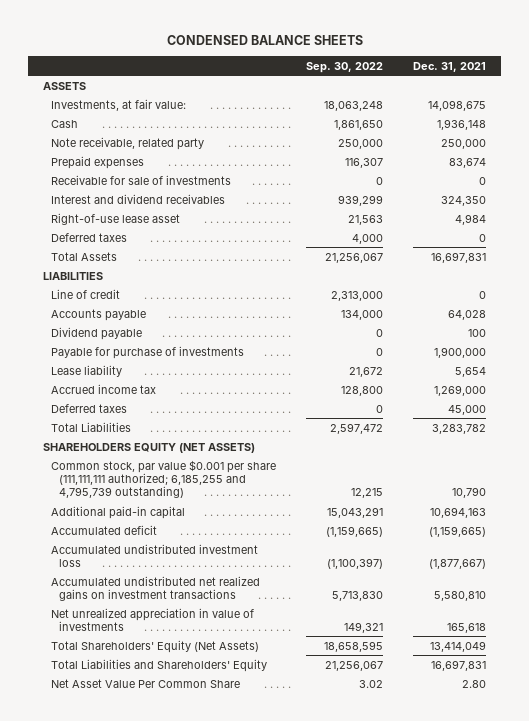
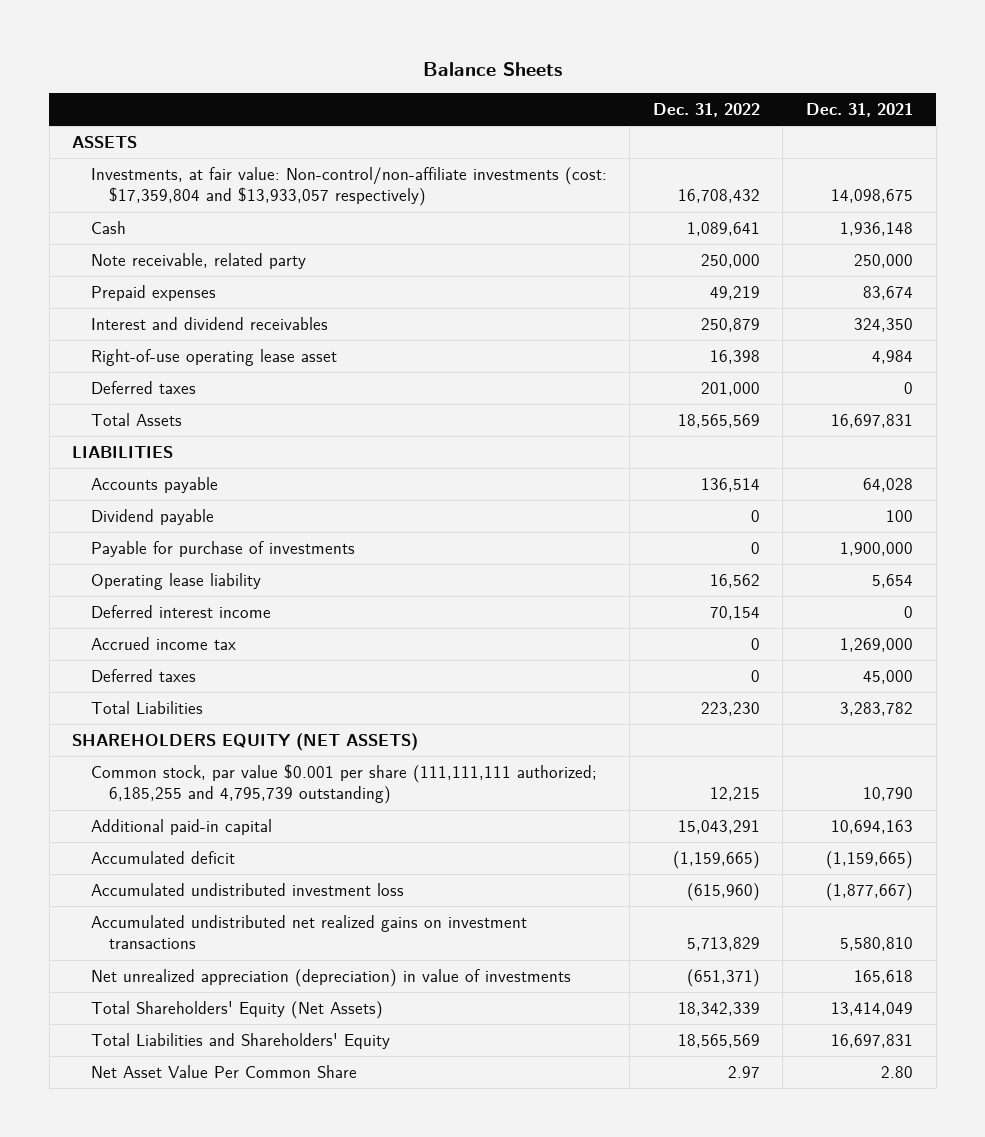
[166,35,363,46] CONDENSED BALANCE SHEETS -> [422,61,562,76] Balance Sheets
[306,61,384,73] Sep. 30, 2022 -> none
none -> [652,102,760,117] Dec. 31, 2022
[50,98,186,111] Investments, at fair value: -> [90,167,607,207] Investments, at fair value: Non-control/non-affiliate investments (cost: $17,359,804 and $13,933,057 respectively)
[50,174,231,185] Receivable for sale of investments -> none
[50,212,180,225] Right-of-use lease asset -> [90,349,337,367] Right-of-use operating lease asset
[50,288,120,299] Line of credit -> none
[50,364,122,377] Lease liability -> [90,573,261,591] Operating lease liability
none -> [90,605,271,619] Deferred interest income
[50,607,254,631] Net unrealized appreciation in value of investments -> [90,969,571,988] Net unrealized appreciation (depreciation) in value of investments

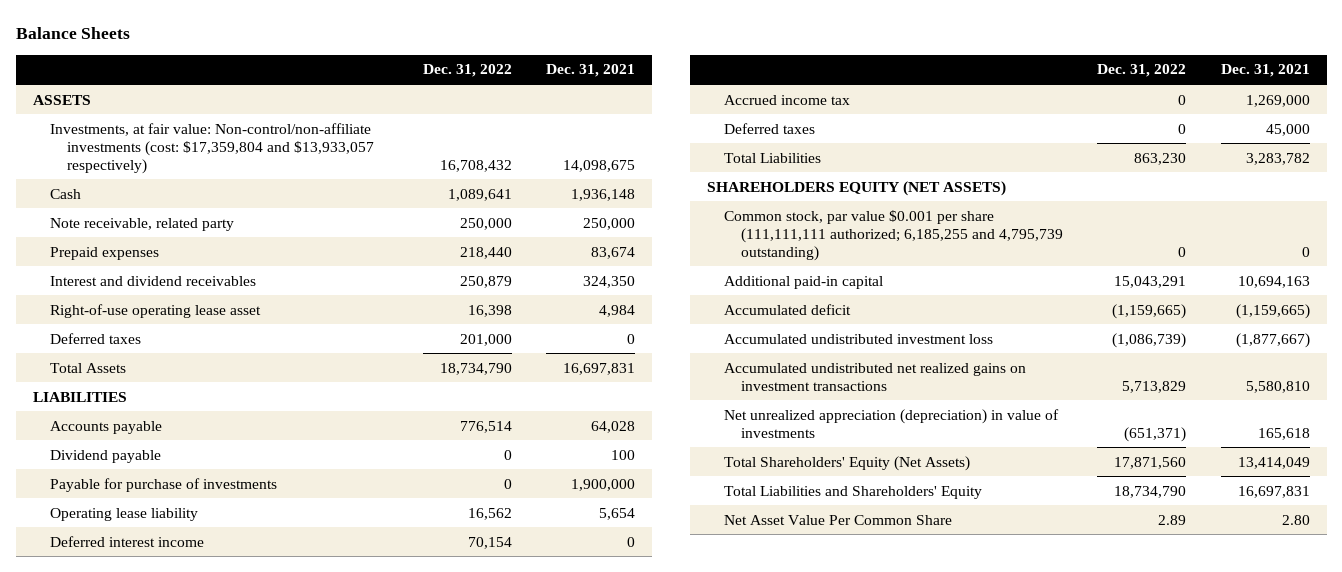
[709,286,760,301] 49,219 -> [459,246,512,259] 218,440
[677,414,760,429] 18,565,569 -> [439,362,512,375] 18,734,790
[700,478,760,493] 136,514 -> [459,420,512,433] 776,514
[700,702,760,717] 223,230 -> [1134,152,1187,165] 863,230
[709,787,760,802] 12,215 -> [1178,246,1187,257] 0
[862,787,913,802] 10,790 -> [1301,246,1310,257] 0
[686,883,760,902] (615,960) -> [1112,332,1187,348] (1,086,739)
[677,1002,760,1017] 18,342,339 -> [1114,456,1187,469] 17,871,560
[677,1034,760,1049] 18,565,569 -> [1114,485,1187,498] 18,734,790
[727,1066,760,1079] 2.97 -> [1158,514,1187,525] 2.89

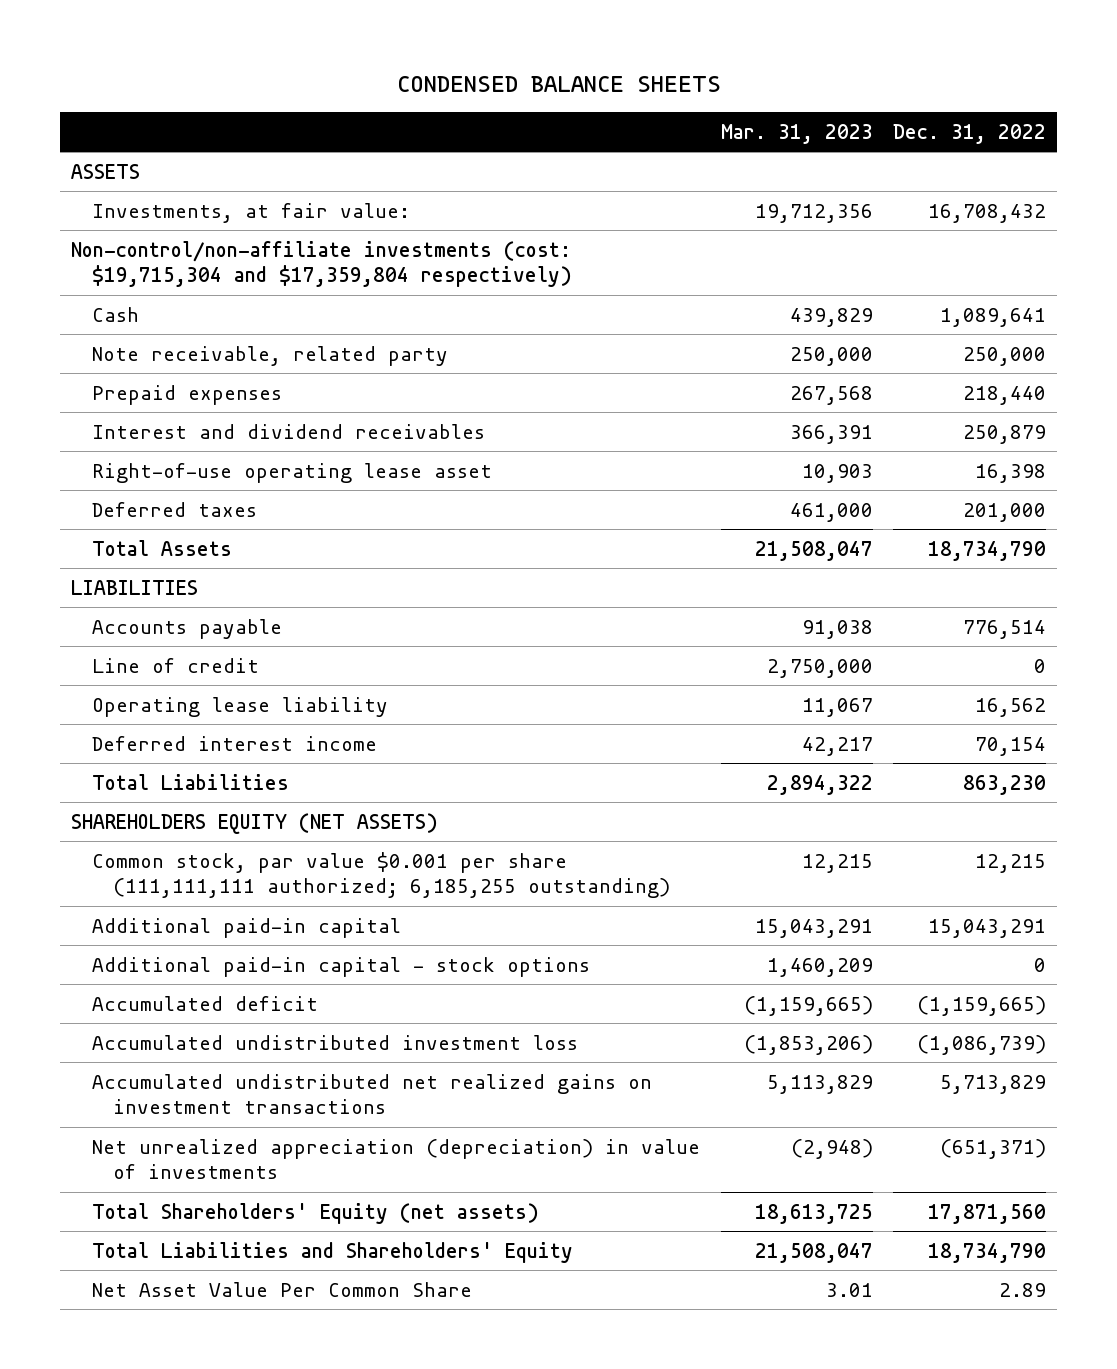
[15,27,130,40] Balance Sheets -> [396,75,721,92] CONDENSED BALANCE SHEETS
[545,64,635,78] Dec. 31, 2021 -> none
none -> [720,123,873,144] Mar. 31, 2023
[49,122,374,174] Investments, at fair value: Non-control/non-affiliate investments (cost: $17,359,804 and $13,933,057 respectively) -> [91,202,410,223] Investments, at fair value:
none -> [70,240,572,288] Non-control/non-affiliate investments (cost: $19,715,304 and $17,359,804 respectively)
[49,449,161,463] Dividend payable -> none
[49,477,277,492] Payable for purchase of investments -> none
none -> [91,657,259,673] Line of credit
[724,94,851,105] Accrued income tax -> none
[724,122,816,134] Deferred taxes -> none
[724,209,1064,261] Common stock, par value $0.001 per share (111,111,111 authorized; 6,185,255 and 4,795,739 outstanding) -> [91,851,670,899] Common stock, par value $0.001 per share (111,111,111 authorized; 6,185,255 outstanding)
[1178,246,1187,257] 0 -> [975,853,1047,873] 12,215
none -> [91,956,590,977] Additional paid-in capital - stock options
[724,455,971,471] Total Shareholders' Equity (Net Assets) -> [91,1202,539,1224] Total Shareholders' Equity (net assets)

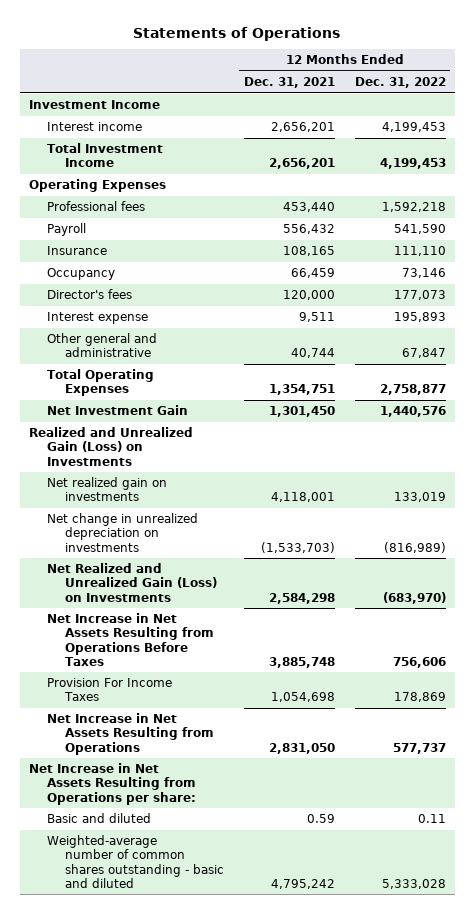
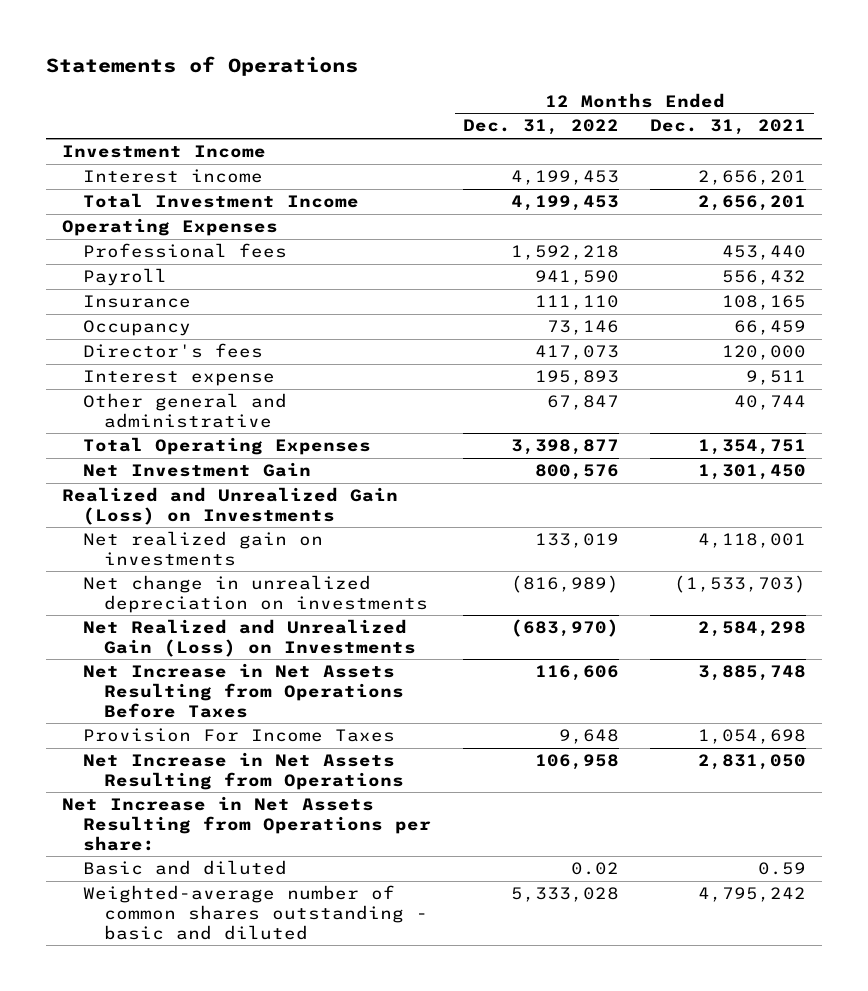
[393,224,446,235] 541,590 -> [534,270,619,286] 941,590
[393,290,446,301] 177,073 -> [534,345,619,361] 417,073
[379,384,446,396] 2,758,877 -> [510,439,619,456] 3,398,877
[379,406,446,418] 1,440,576 -> [534,464,619,481] 800,576
[392,656,446,668] 756,606 -> [534,665,619,682] 116,606
[393,692,446,703] 178,869 -> [558,729,619,745] 9,648
[392,742,446,754] 577,737 -> [534,754,619,771] 106,958
[417,814,446,824] 0.11 -> [570,862,619,876] 0.02

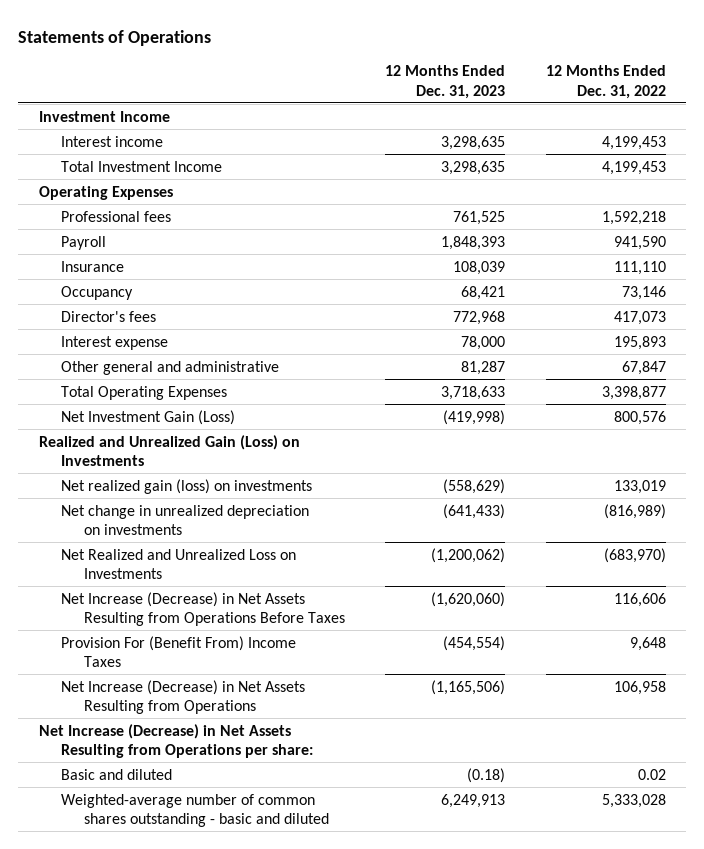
[650,119,807,136] Dec. 31, 2021 -> none
none -> [385,65,506,99] 12 Months Ended Dec. 31, 2023
[82,462,311,478] Net Investment Gain -> [61,409,236,425] Net Investment Gain (Loss)
[82,531,323,566] Net realized gain on investments -> [61,478,313,494] Net realized gain (loss) on investments
[82,619,416,657] Net Realized and Unrealized Gain (Loss) on Investments -> [61,548,297,579] Net Realized and Unrealized Loss on Investments
[82,663,404,718] Net Increase in Net Assets Resulting from Operations Before Taxes -> [61,591,345,626] Net Increase (Decrease) in Net Assets Resulting from Operations Before Taxes
[82,728,395,743] Provision For Income Taxes -> [61,635,297,667] Provision For (Benefit From) Income Taxes
[82,752,404,790] Net Increase in Net Assets Resulting from Operations -> [61,679,306,714] Net Increase (Decrease) in Net Assets Resulting from Operations
[61,796,431,851] Net Increase in Net Assets Resulting from Operations per share: -> [38,723,314,758] Net Increase (Decrease) in Net Assets Resulting from Operations per share:

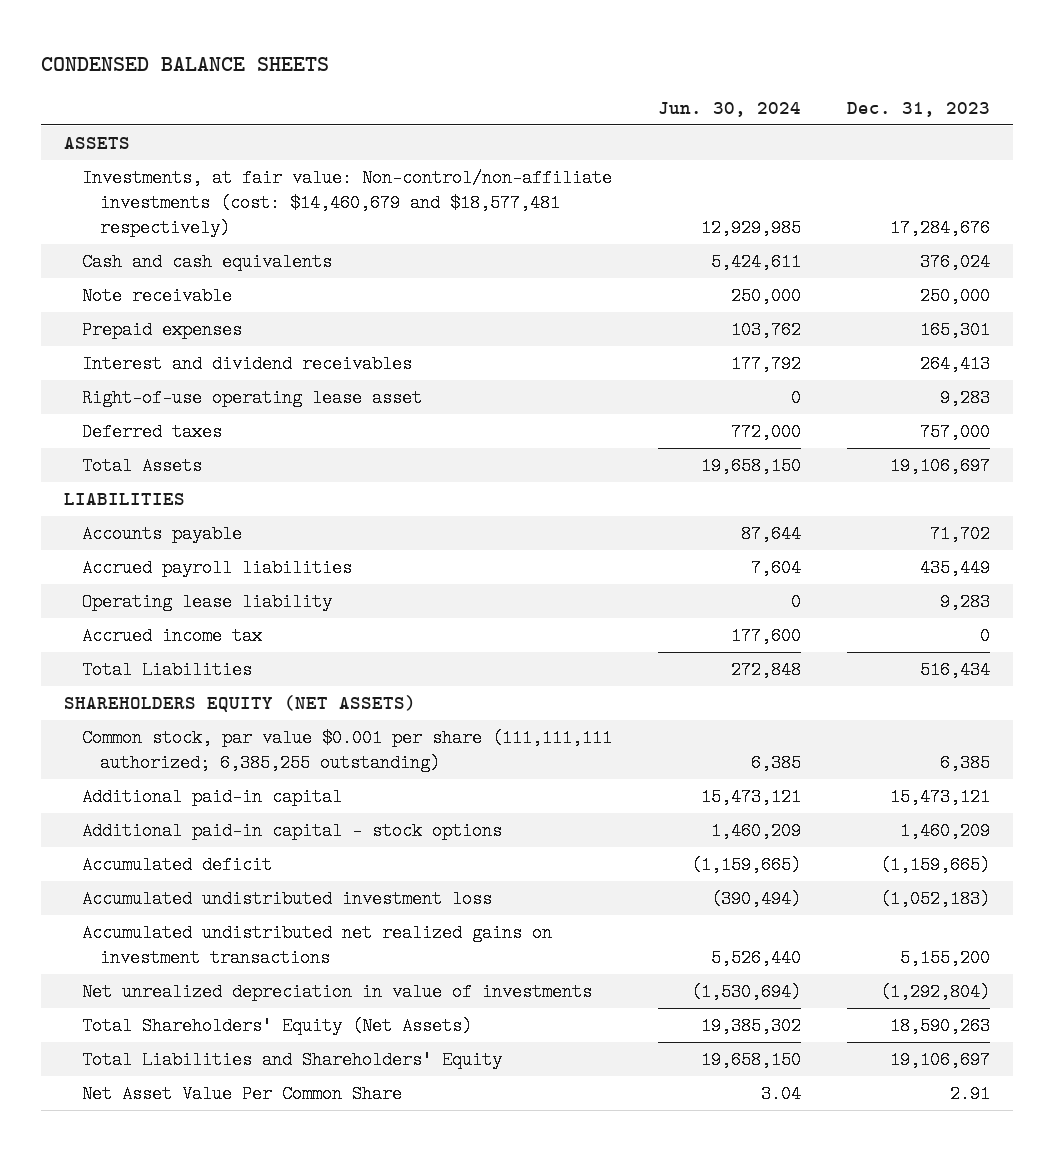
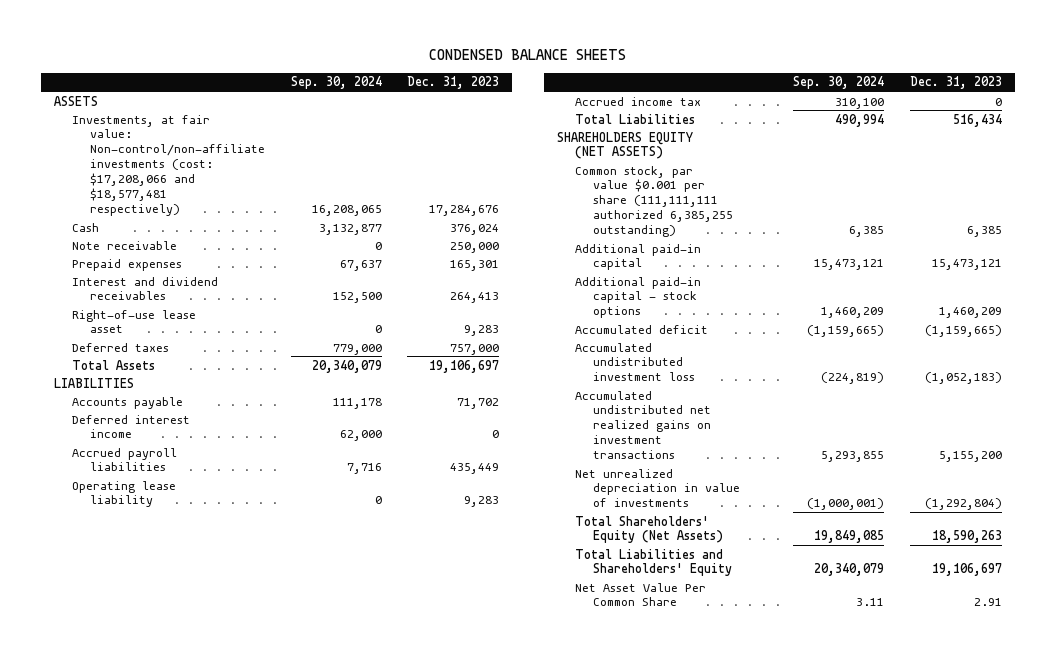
[658,101,802,117] Jun. 30, 2024 -> none
none -> [290,76,382,90] Sep. 30, 2024
[81,168,612,237] Investments, at fair value: Non-control/non-affiliate investments (cost: $14,460,679 and $18,577,481 respectively) -> [71,114,265,216] Investments, at fair value: Non-control/non-affiliate investments (cost: $17,208,066 and $18,577,481 respectively)
[81,252,332,271] Cash and cash equivalents -> [71,222,99,232] Cash
[81,388,422,407] Right-of-use operating lease asset -> [71,309,196,334] Right-of-use lease asset
none -> [71,414,190,439] Deferred interest income
[81,728,612,772] Common stock, par value $0.001 per share (111,111,111 authorized; 6,385,255 outstanding) -> [574,165,733,238] Common stock, par value $0.001 per share (111,111,111 authorized 6,385,255 outstanding)

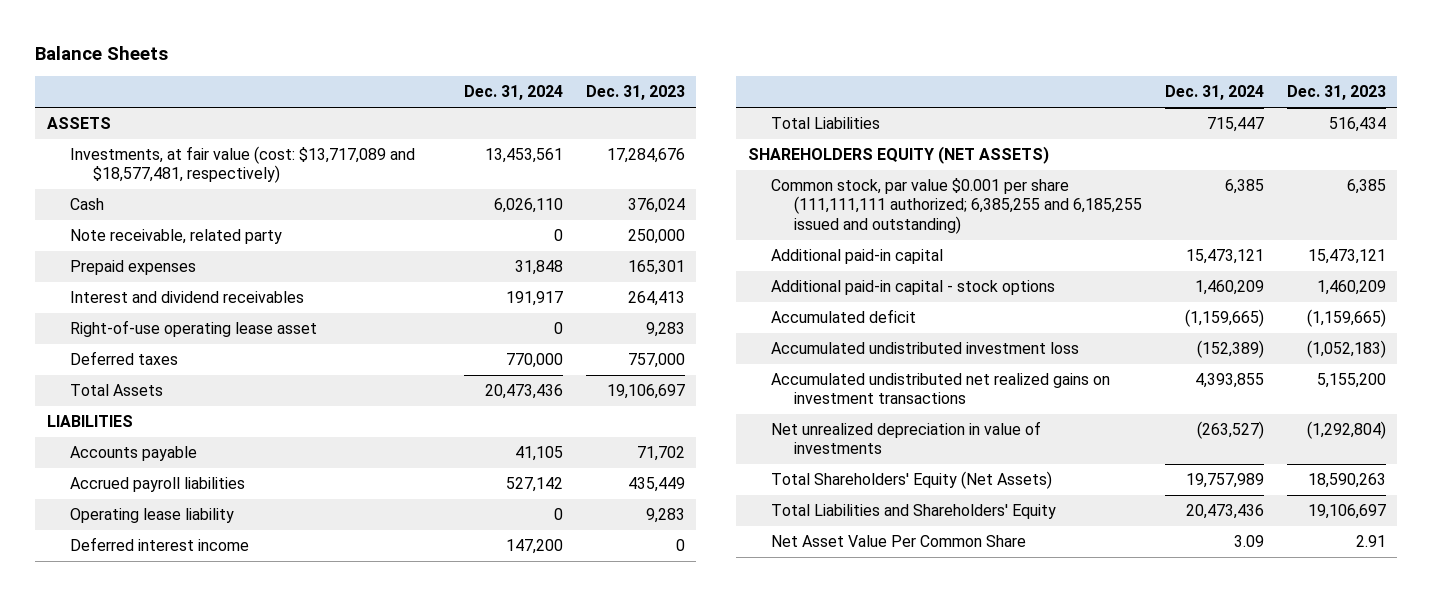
[429,49,627,61] CONDENSED BALANCE SHEETS -> [35,46,169,61] Balance Sheets
[290,76,382,90] Sep. 30, 2024 -> none
none -> [463,85,563,101] Dec. 31, 2024
[71,114,265,216] Investments, at fair value: Non-control/non-affiliate investments (cost: $17,208,066 and $18,577,481 respectively) -> [69,146,415,184] Investments, at fair value (cost: $13,717,089 and $18,577,481, respectively)
[71,240,177,250] Note receivable -> [69,229,282,245] Note receivable, related party
[71,309,196,334] Right-of-use lease asset -> [69,320,317,338] Right-of-use operating lease asset
[574,96,701,106] Accrued income tax -> none
[71,414,190,439] Deferred interest income -> [69,537,249,552] Deferred interest income
[574,165,733,238] Common stock, par value $0.001 per share (111,111,111 authorized 6,385,255 outstanding) -> [770,178,1142,234] Common stock, par value $0.001 per share (111,111,111 authorized; 6,385,255 and 6,185,255 issued and outstanding)

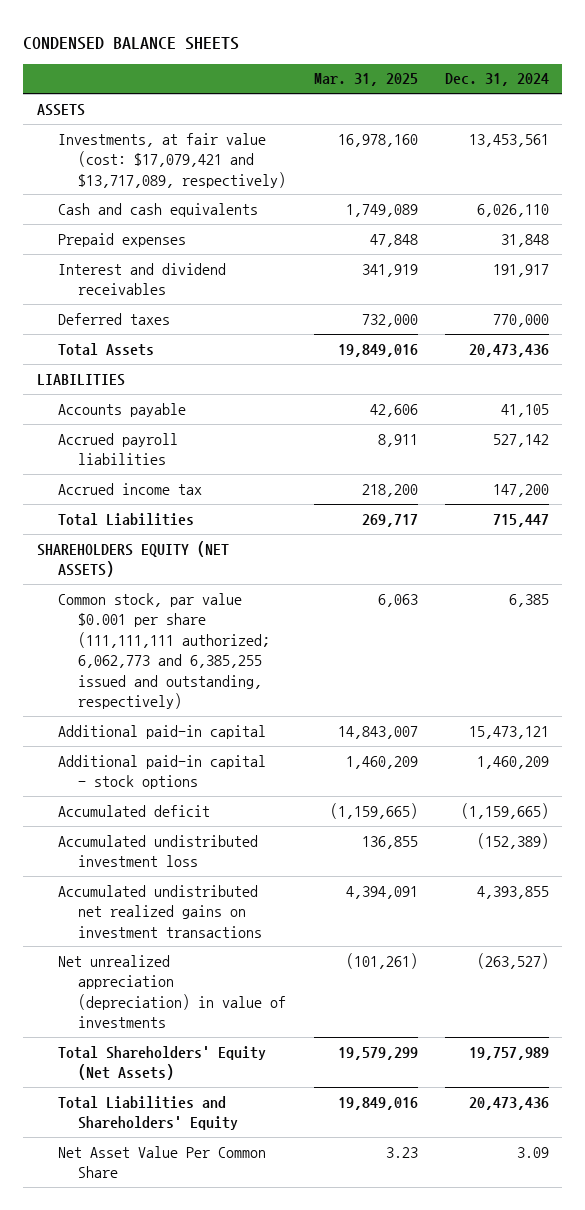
[35,46,169,61] Balance Sheets -> [23,36,240,50] CONDENSED BALANCE SHEETS
[585,85,685,101] Dec. 31, 2023 -> none
none -> [313,73,418,87] Mar. 31, 2025
[69,229,282,245] Note receivable, related party -> none
[69,146,415,184] Investments, at fair value (cost: $13,717,089 and $18,577,481, respectively) -> [57,132,287,188] Investments, at fair value (cost: $17,079,421 and $13,717,089, respectively)
[69,198,104,211] Cash -> [57,202,258,217] Cash and cash equivalents
[69,320,317,338] Right-of-use operating lease asset -> none
[69,508,234,524] Operating lease liability -> none
[69,537,249,552] Deferred interest income -> [57,482,202,495] Accrued income tax
[770,178,1142,234] Common stock, par value $0.001 per share (111,111,111 authorized; 6,385,255 and 6,185,255 issued and outstanding) -> [57,592,271,710] Common stock, par value $0.001 per share (111,111,111 authorized; 6,062,773 and 6,385,255 issued and outstanding, respectively)
[770,421,1041,455] Net unrealized depreciation in value of investments -> [57,954,287,1029] Net unrealized appreciation (depreciation) in value of investments

